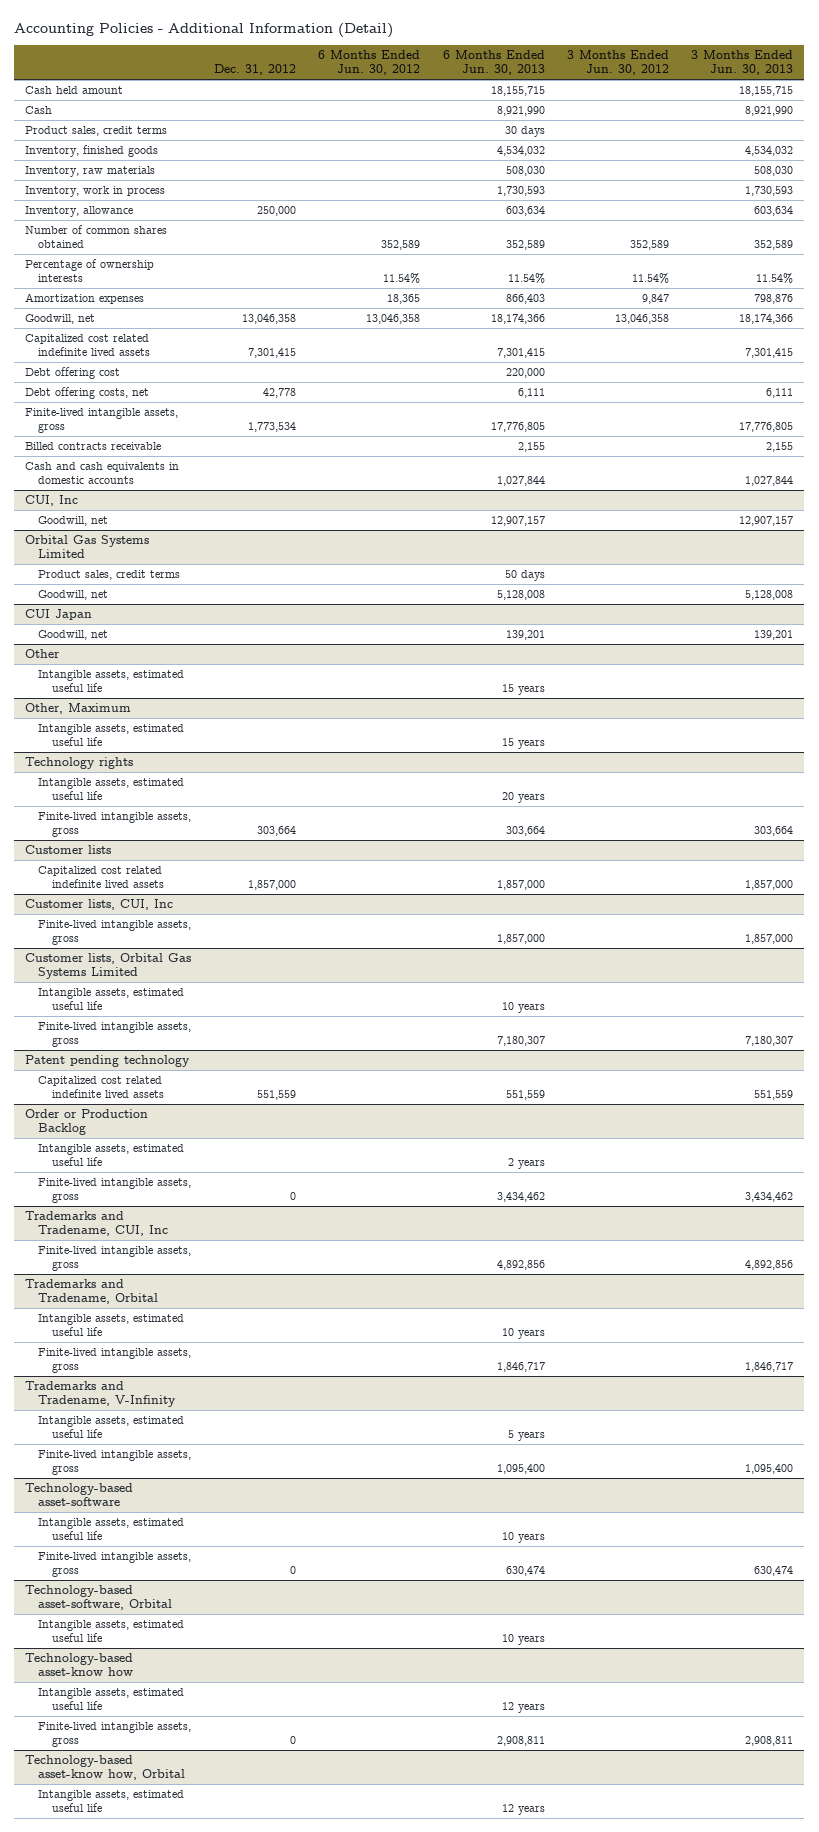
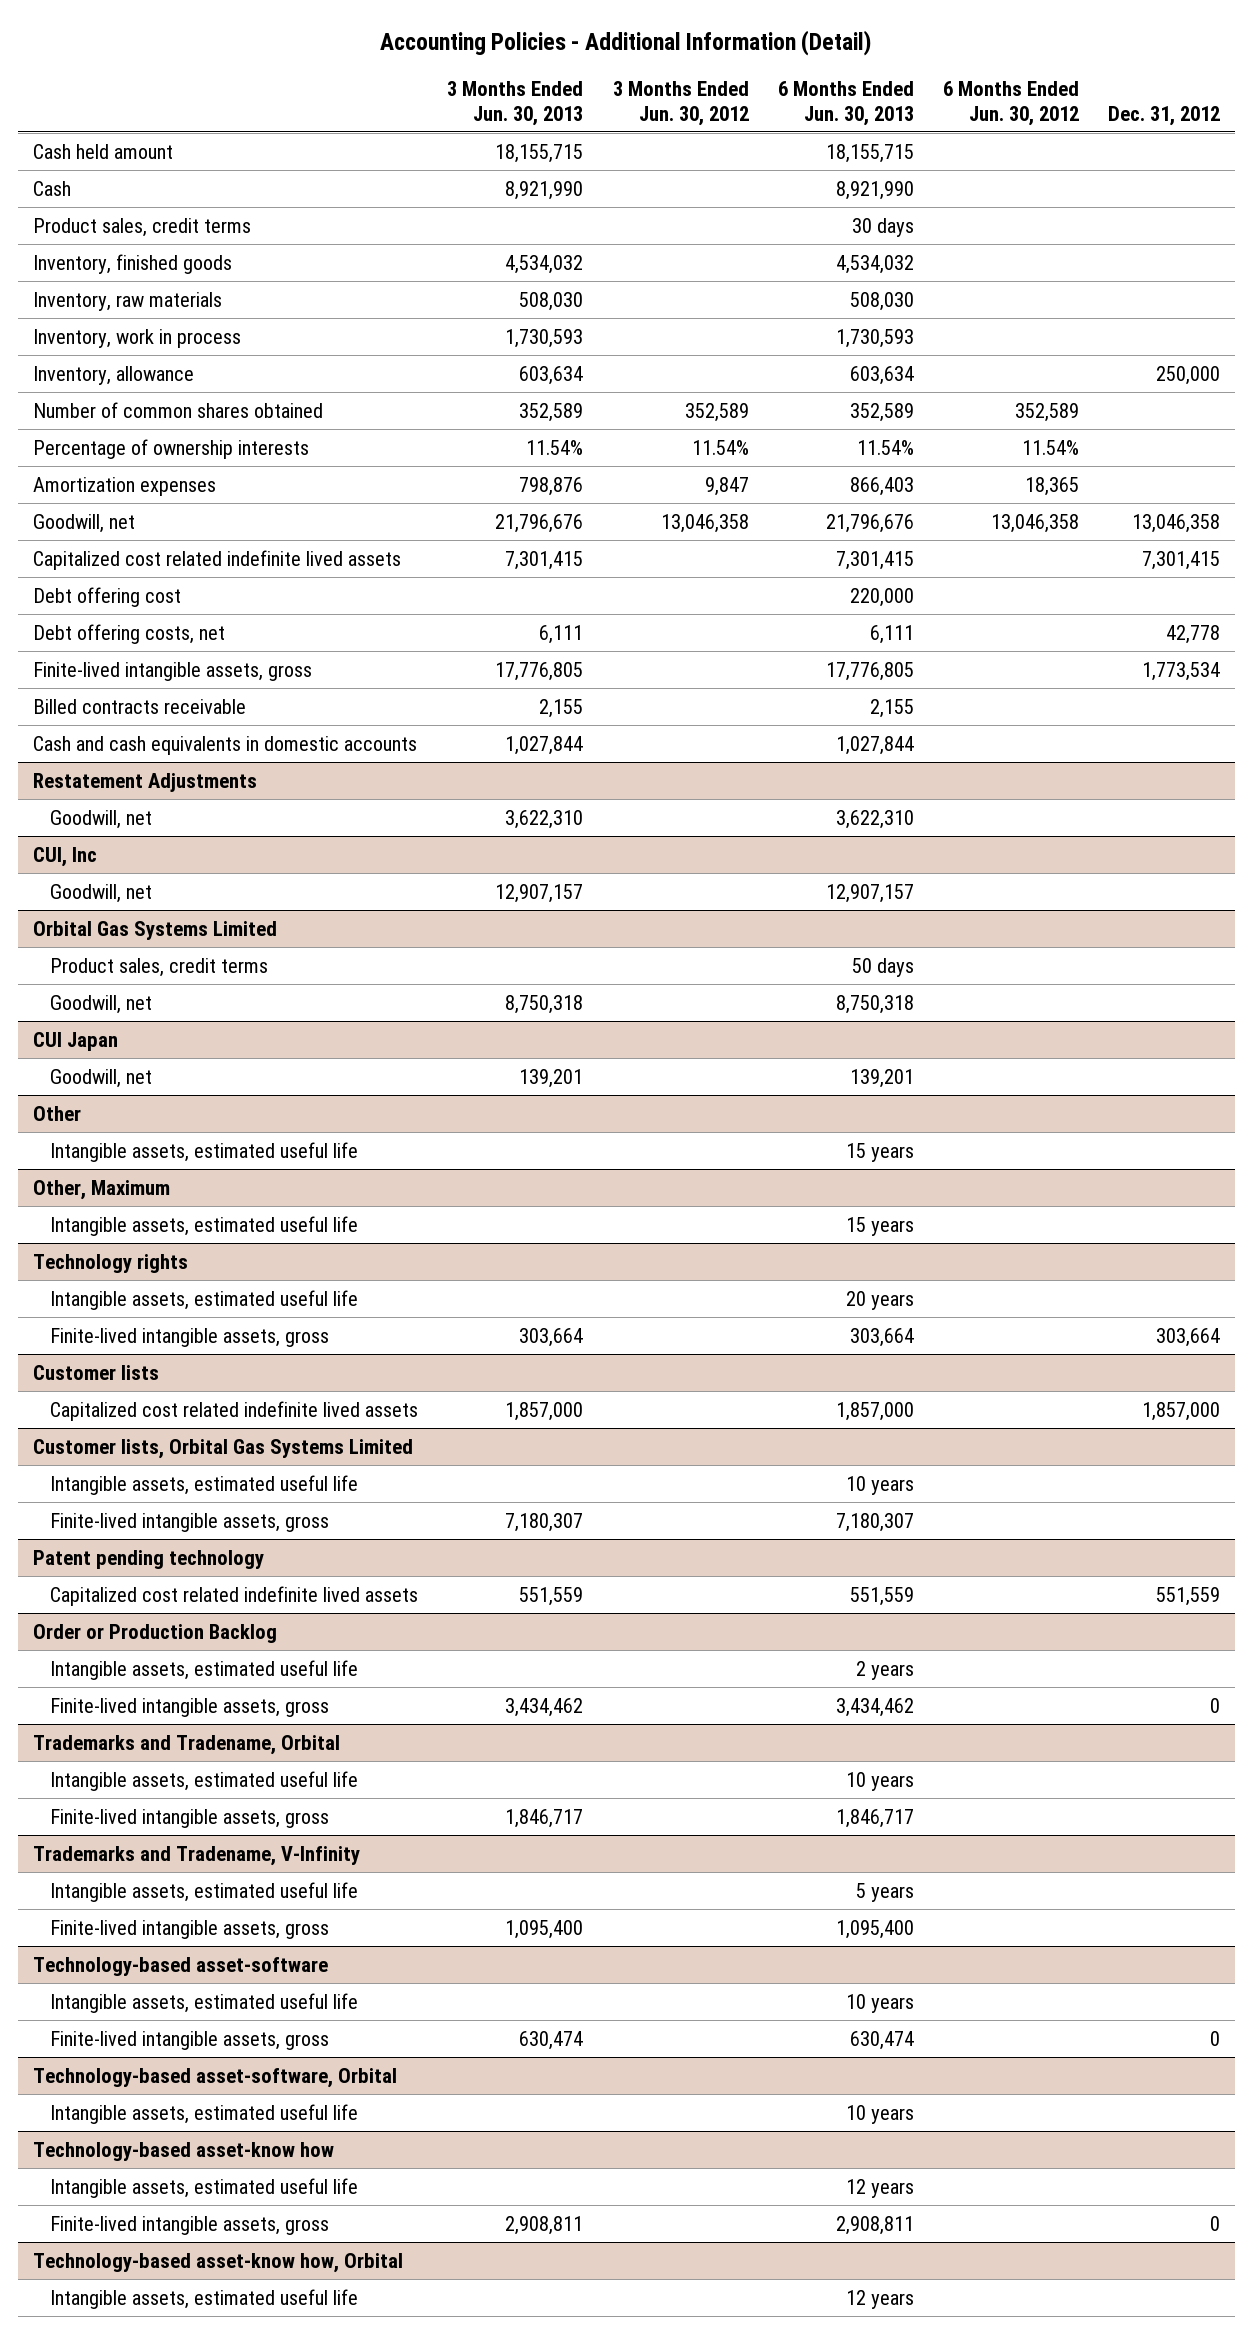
[490,314,545,325] 18,174,366 -> [825,513,914,533] 21,796,676
[739,314,794,325] 18,174,366 -> [495,513,584,533] 21,796,676
none -> [32,772,257,792] Restatement Adjustments
none -> [50,809,153,829] Goodwill, net
[496,590,545,601] 5,128,008 -> [835,994,914,1014] 8,750,318
[745,590,794,601] 5,128,008 -> [505,994,584,1014] 8,750,318
[25,899,174,911] Customer lists, CUI, Inc -> none
[38,920,192,946] Finite-lived intangible assets, gross -> none
[25,1211,169,1237] Trademarks and Tradename, CUI, Inc -> none
[38,1246,192,1272] Finite-lived intangible assets, gross -> none

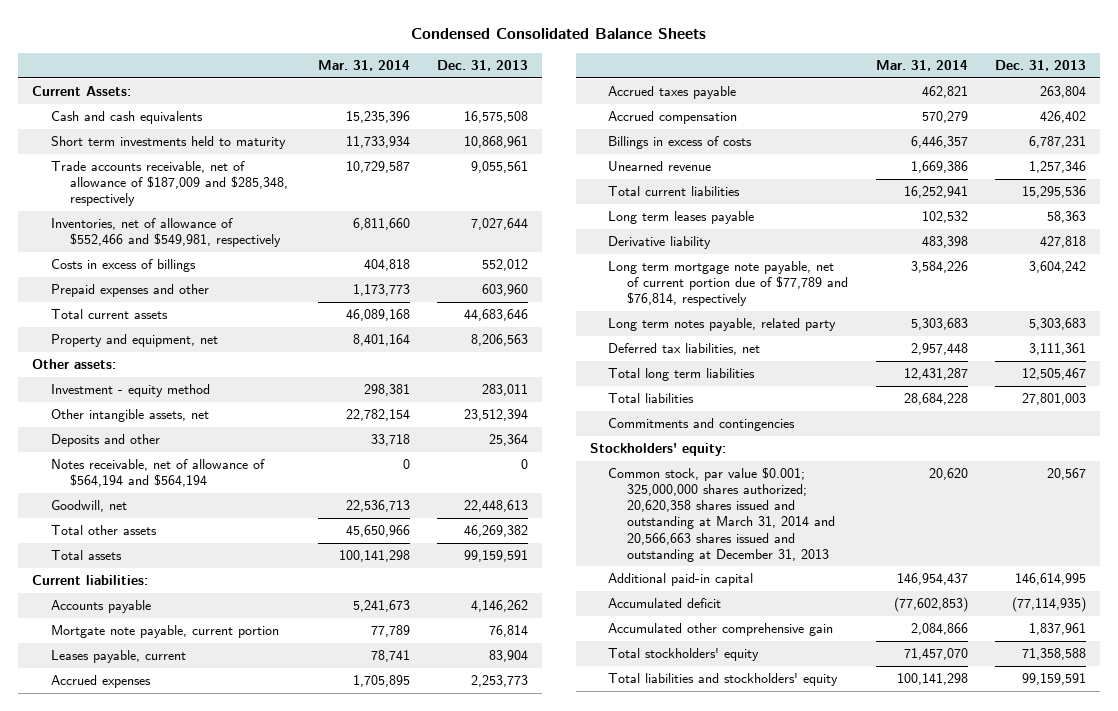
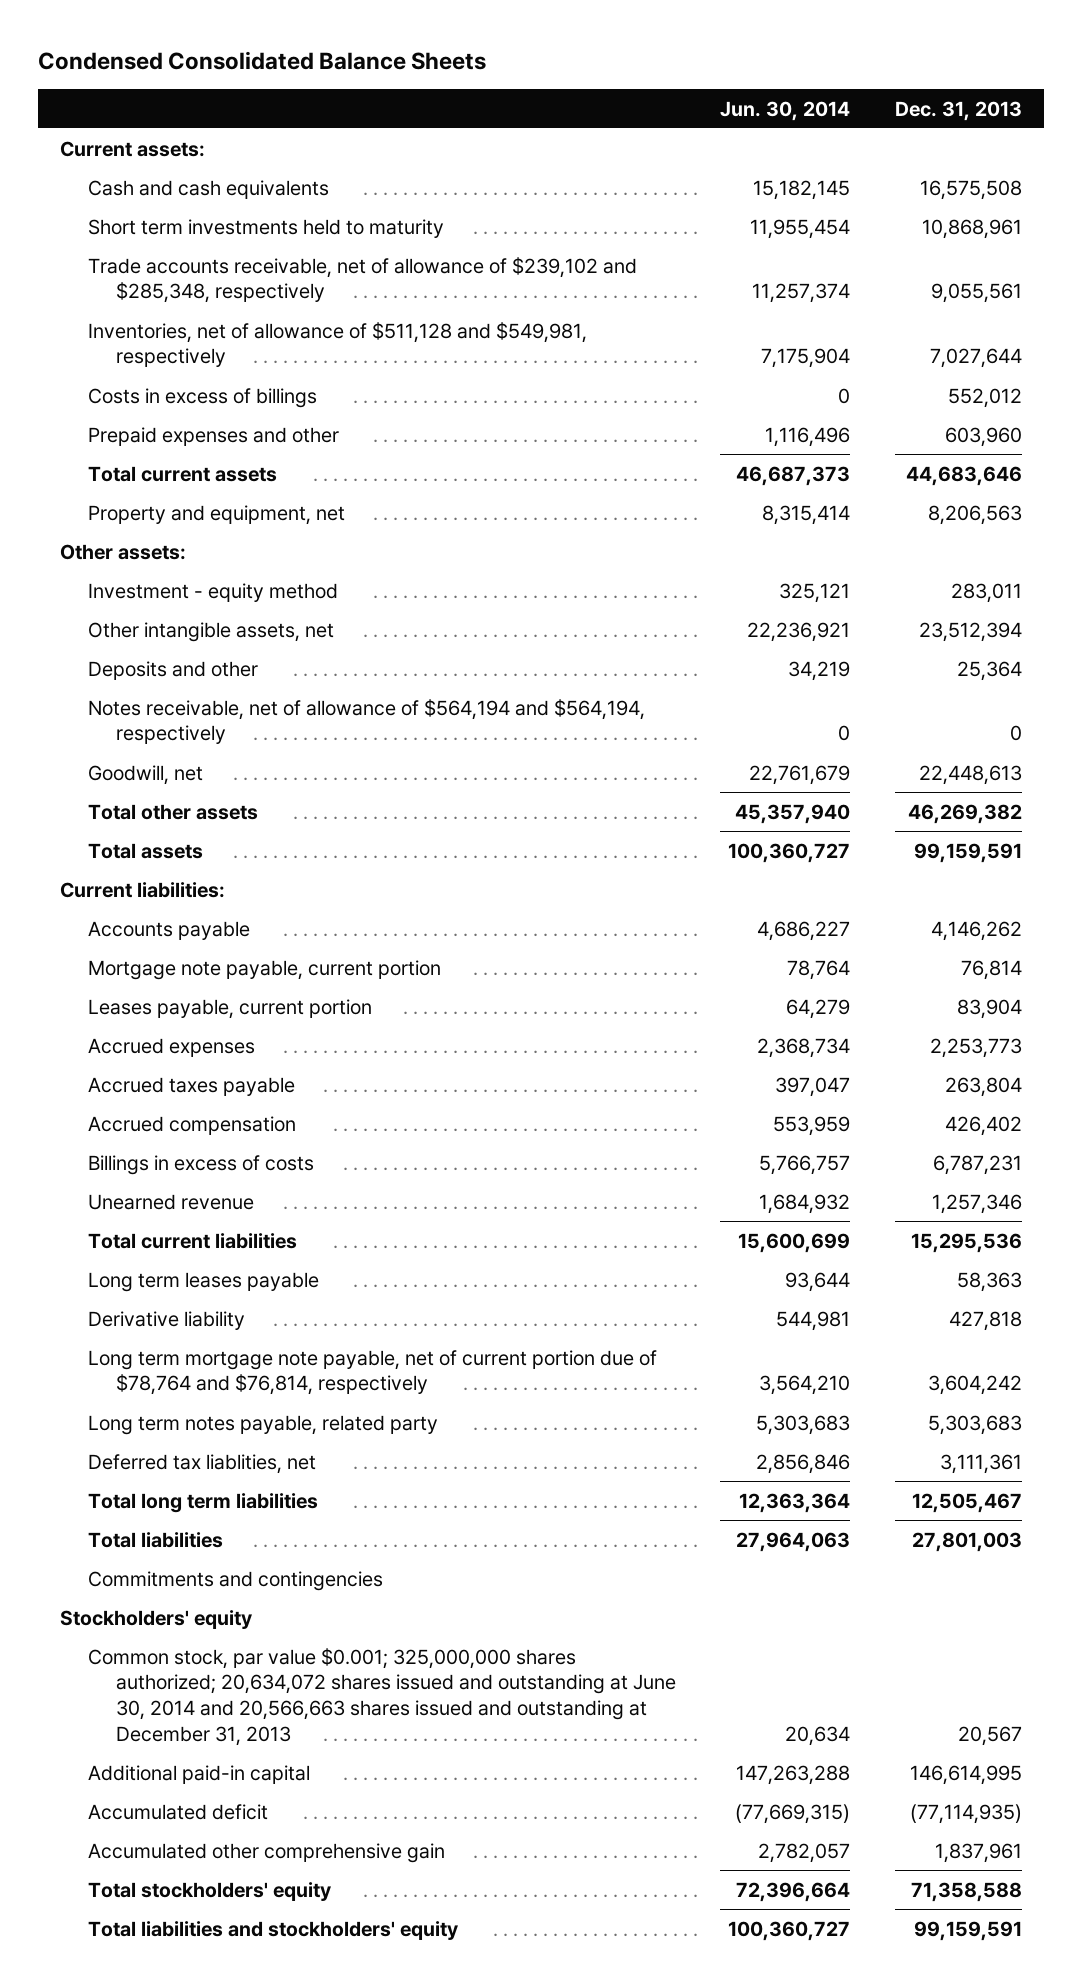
[318,59,411,71] Mar. 31, 2014 -> none
none -> [720,100,851,121] Jun. 30, 2014
[31,86,131,97] Current Assets: -> [59,140,205,157] Current assets:
[50,161,288,207] Trade accounts receivable, net of allowance of $187,009 and $285,348, respectively -> [87,256,637,304] Trade accounts receivable, net of allowance of $239,102 and $285,348, respectively
[50,218,281,248] Inventories, net of allowance of $552,466 and $549,981, respectively -> [87,321,587,368] Inventories, net of allowance of $511,128 and $549,981, respectively
[50,459,265,488] Notes receivable, net of allowance of $564,194 and $564,194 -> [87,698,645,745] Notes receivable, net of allowance of $564,194 and $564,194, respectively
[50,625,279,639] Mortgate note payable, current portion -> [87,959,441,980] Mortgage note payable, current portion
[50,650,186,664] Leases payable, current -> [87,998,372,1019] Leases payable, current portion
[608,261,849,307] Long term mortgage note payable, net of current portion due of $77,789 and $76,814, respectively -> [87,1349,657,1396] Long term mortgage note payable, net of current portion due of $78,764 and $76,814, respectively
[608,343,761,356] Deferred tax liabilities, net -> [87,1453,316,1474] Deferred tax liablities, net
[589,443,726,457] Stockholders' equity: -> [59,1609,252,1629] Stockholders' equity
[608,467,836,562] Common stock, par value $0.001; 325,000,000 shares authorized; 20,620,358 shares issued and outstanding at March 31, 2014 and 20,566,663 shares issued and outstanding at December 31, 2013 -> [87,1647,676,1747] Common stock, par value $0.001; 325,000,000 shares authorized; 20,634,072 shares issued and outstanding at June 30, 2014 and 20,566,663 shares issued and outstanding at December 31, 2013

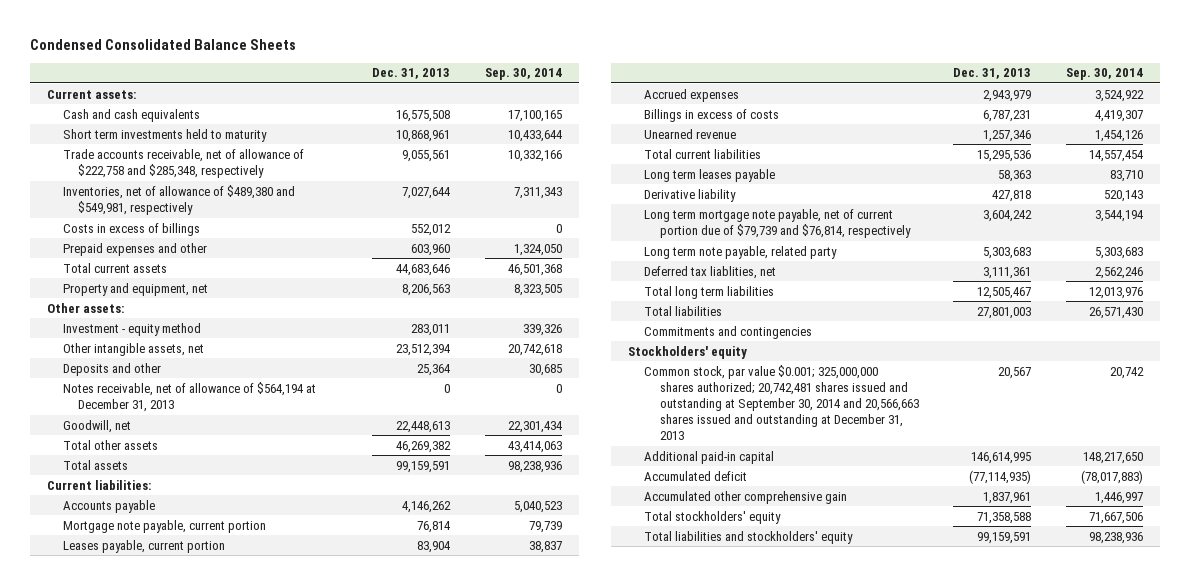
[720,100,851,121] Jun. 30, 2014 -> none
none -> [484,68,562,81] Sep. 30, 2014
[87,256,637,304] Trade accounts receivable, net of allowance of $239,102 and $285,348, respectively -> [62,148,304,178] Trade accounts receivable, net of allowance of $222,758 and $285,348, respectively
[87,321,587,368] Inventories, net of allowance of $511,128 and $549,981, respectively -> [62,184,295,215] Inventories, net of allowance of $489,380 and $549,981, respectively
[87,698,645,745] Notes receivable, net of allowance of $564,194 and $564,194, respectively -> [62,381,316,412] Notes receivable, net of allowance of $564,194 at December 31, 2013
[87,1076,295,1096] Accrued taxes payable -> none
[87,1115,296,1135] Accrued compensation -> none
[929,1037,1022,1058] 2,253,773 -> [983,89,1032,102] 2,943,979
[87,1349,657,1396] Long term mortgage note payable, net of current portion due of $78,764 and $76,814, respectively -> [643,208,911,238] Long term mortgage note payable, net of current portion due of $79,739 and $76,814, respectively
[87,1414,438,1435] Long term notes payable, related party -> [643,245,837,259] Long term note payable, related party
[87,1647,676,1747] Common stock, par value $0.001; 325,000,000 shares authorized; 20,634,072 shares issued and outstanding at June 30, 2014 and 20,566,663 shares issued and outstanding at December 31, 2013 -> [643,364,919,441] Common stock, par value $0.001; 325,000,000 shares authorized; 20,742,481 shares issued and outstanding at September 30, 2014 and 20,566,663 shares issued and outstanding at December 31, 2013

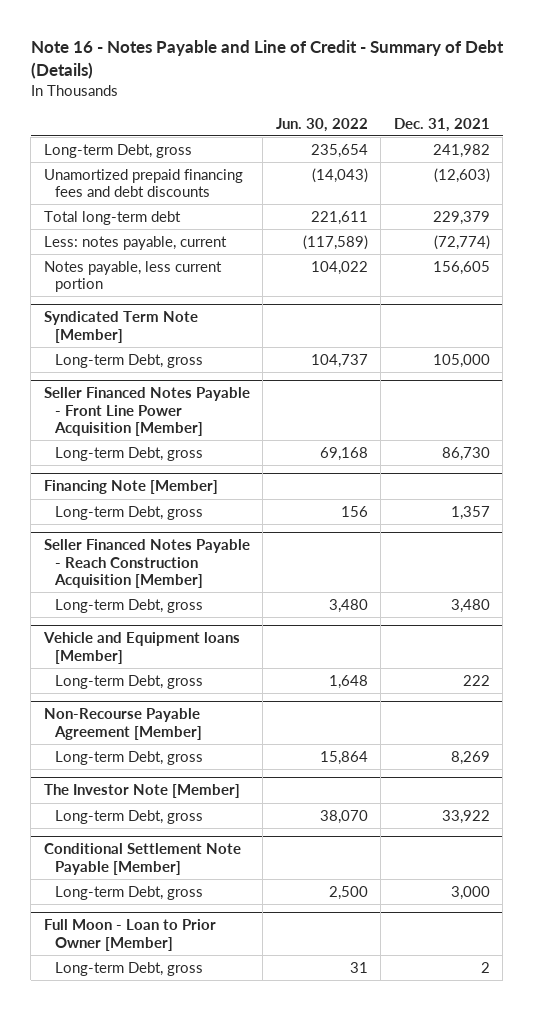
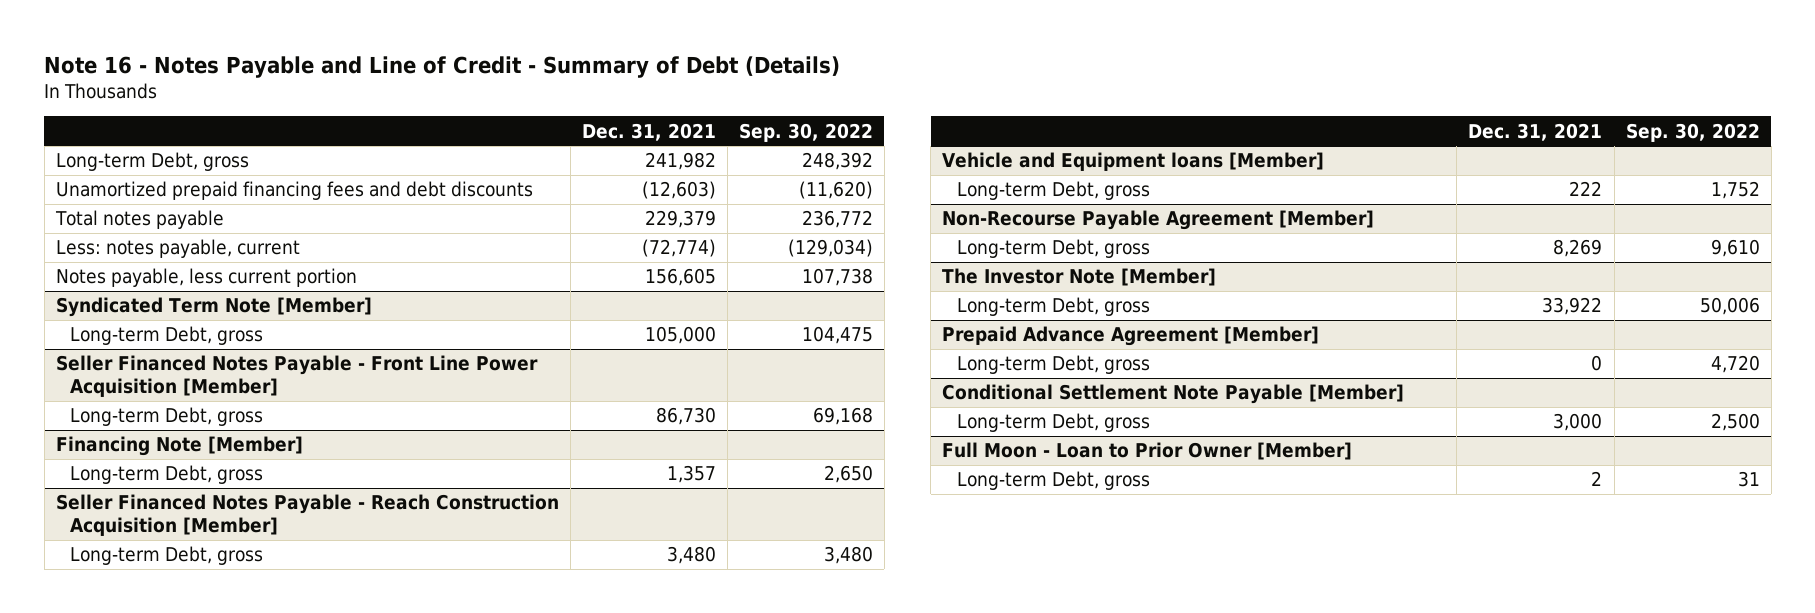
[275,117,368,132] Jun. 30, 2022 -> none
none -> [738,122,873,142] Sep. 30, 2022
[43,210,181,225] Total long-term debt -> [54,210,224,230] Total notes payable
none -> [942,326,1320,347] Prepaid Advance Agreement [Member]
none -> [956,355,1150,375] Long-term Debt, gross

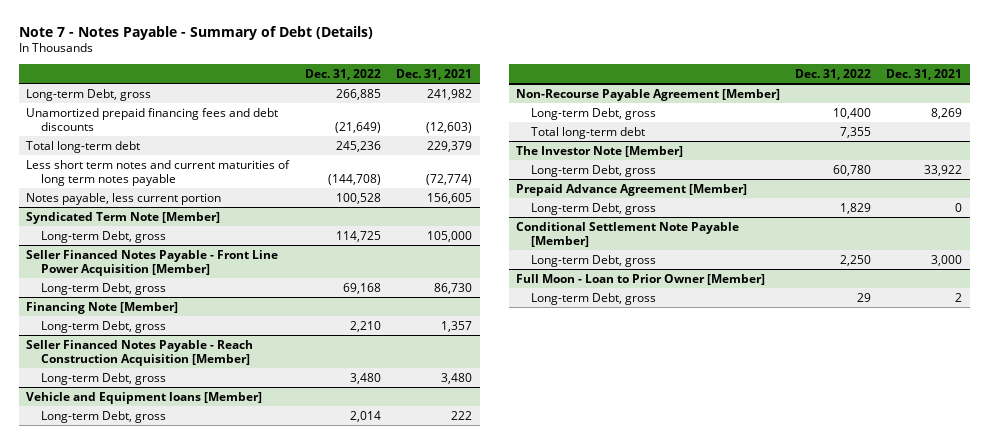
[44,55,841,78] Note 16 - Notes Payable and Line of Credit - Summary of Debt (Details) -> [18,25,373,40] Note 7 - Notes Payable - Summary of Debt (Details)
[738,122,873,142] Sep. 30, 2022 -> none
none -> [305,68,382,80] Dec. 31, 2022
[54,210,224,230] Total notes payable -> [26,140,141,153] Total long-term debt
[55,239,300,259] Less: notes payable, current -> [26,159,291,186] Less short term notes and current maturities of long term notes payable
none -> [531,126,646,139] Total long-term debt

